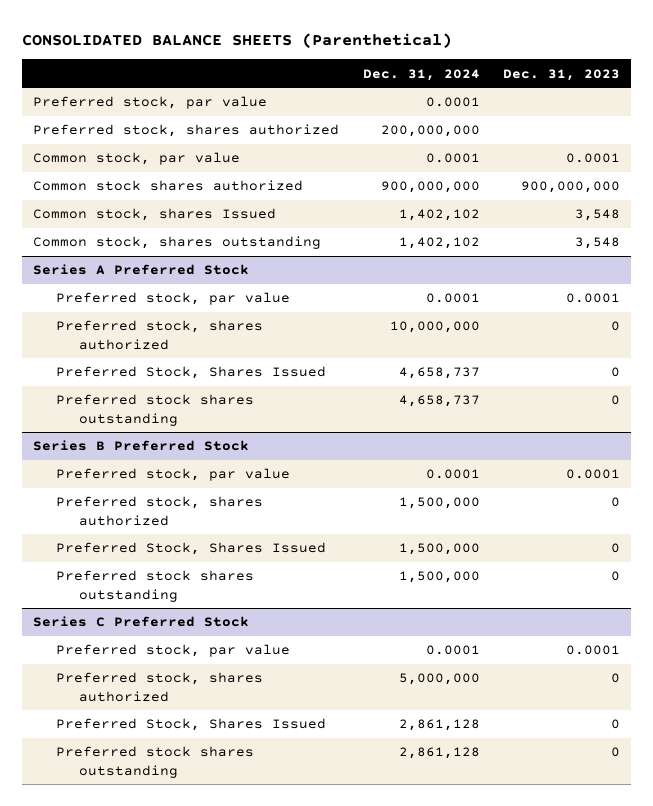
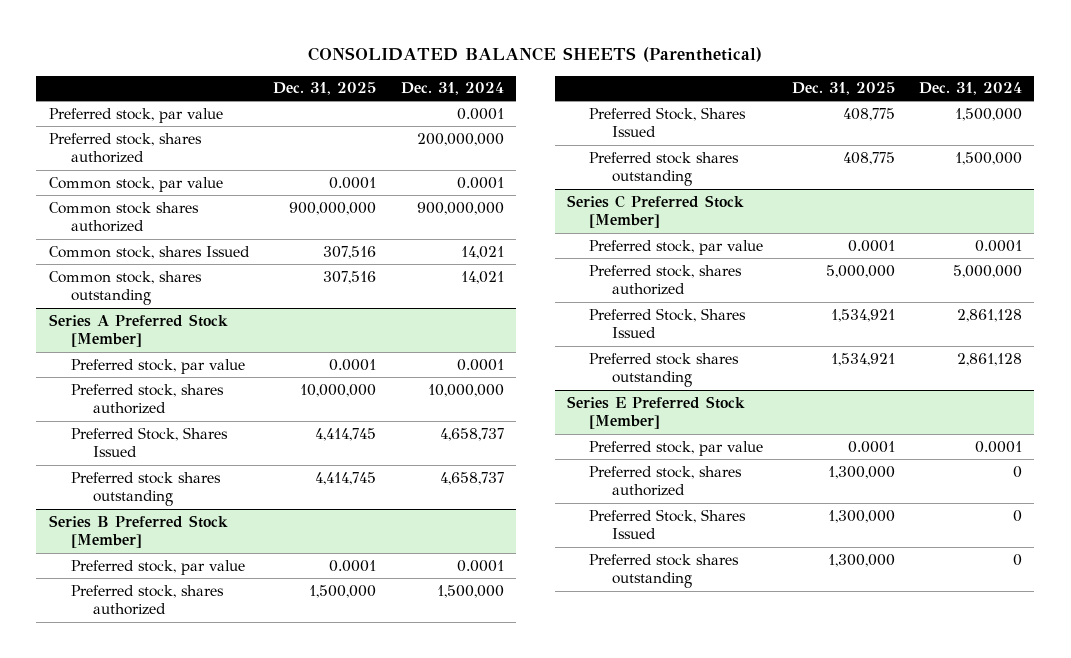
[502,68,620,81] Dec. 31, 2023 -> none
none -> [273,82,377,96] Dec. 31, 2025
[398,209,480,222] 1,402,102 -> [460,245,504,259] 14,021
[398,237,480,250] 1,402,102 -> [460,270,504,284] 14,021
[33,264,250,276] Series A Preferred Stock -> [48,313,228,348] Series A Preferred Stock [Member]
[33,440,250,452] Series B Preferred Stock -> [48,514,228,549] Series B Preferred Stock [Member]
[33,616,250,628] Series C Preferred Stock -> [566,194,744,229] Series C Preferred Stock [Member]
none -> [566,395,745,430] Series E Preferred Stock [Member]
none -> [589,440,764,456] Preferred stock, par value
none -> [589,465,743,497] Preferred stock, shares authorized
none -> [589,508,747,540] Preferred Stock, Shares Issued
none -> [589,553,740,589] Preferred stock shares outstanding

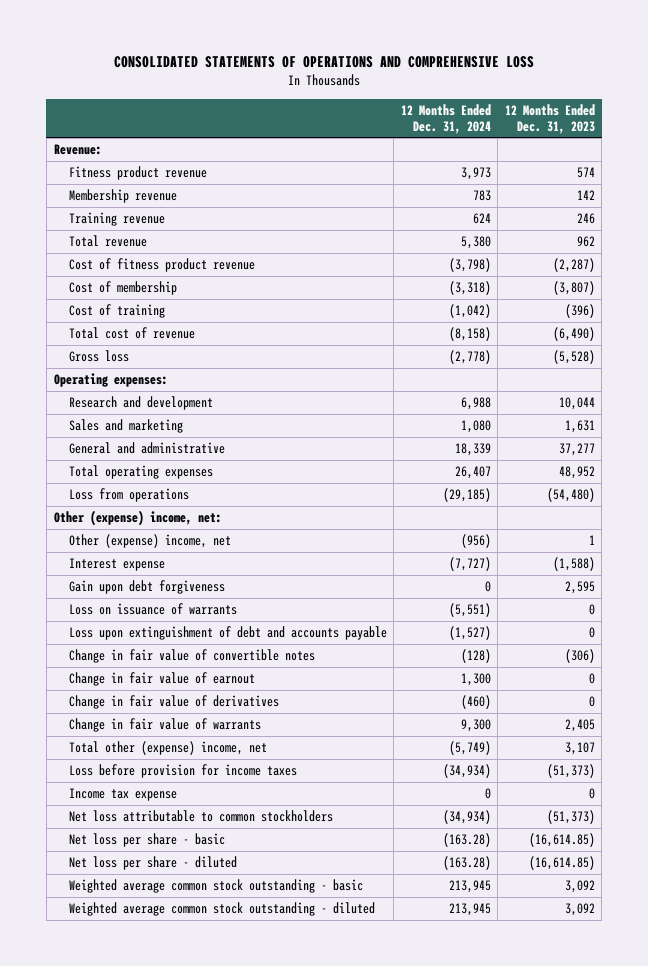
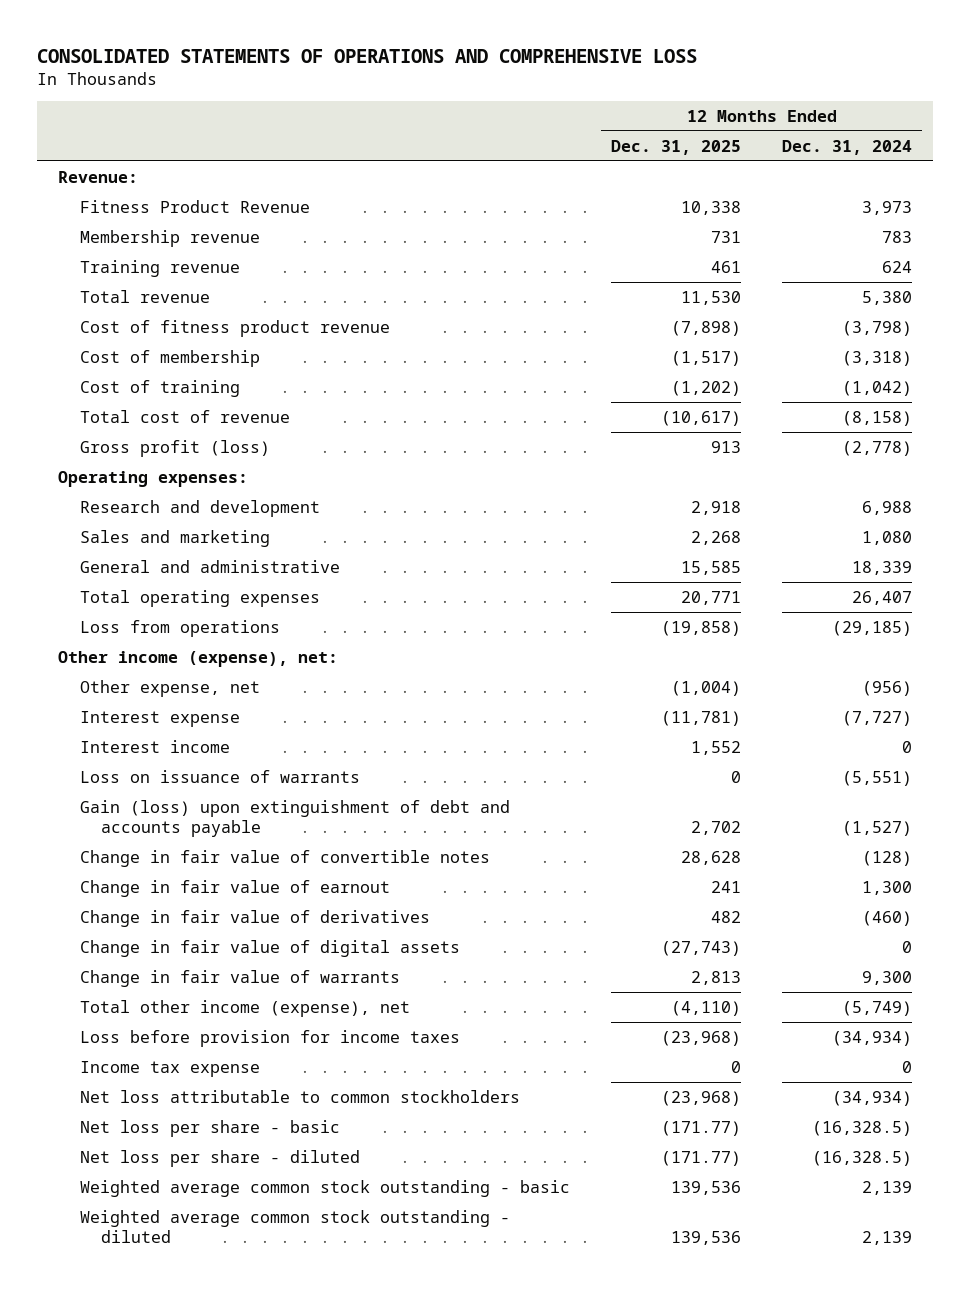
[504,103,595,134] 12 Months Ended Dec. 31, 2023 -> none
none -> [610,139,741,155] Dec. 31, 2025
[68,166,207,181] Fitness product revenue -> [79,199,310,213] Fitness Product Revenue
[68,350,129,363] Gross loss -> [79,439,270,457] Gross profit (loss)
[53,510,222,527] Other (expense) income, net: -> [58,650,339,667] Other income (expense), net:
[68,534,231,549] Other (expense) income, net -> [79,679,260,697] Other expense, net
[68,580,225,595] Gain upon debt forgiveness -> none
none -> [79,739,230,753] Interest income
[68,626,387,641] Loss upon extinguishment of debt and accounts payable -> [79,799,510,837] Gain (loss) upon extinguishment of debt and accounts payable
none -> [79,939,460,957] Change in fair value of digital assets
[68,741,267,756] Total other (expense) income, net -> [79,999,410,1017] Total other income (expense), net
[442,833,491,848] (163.28) -> [812,1120,913,1136] (16,328.5)
[442,856,491,871] (163.28) -> [812,1150,913,1166] (16,328.5)
[448,880,491,894] 213,945 -> [862,1180,913,1195] 2,139
[448,903,491,917] 213,945 -> [862,1230,913,1245] 2,139

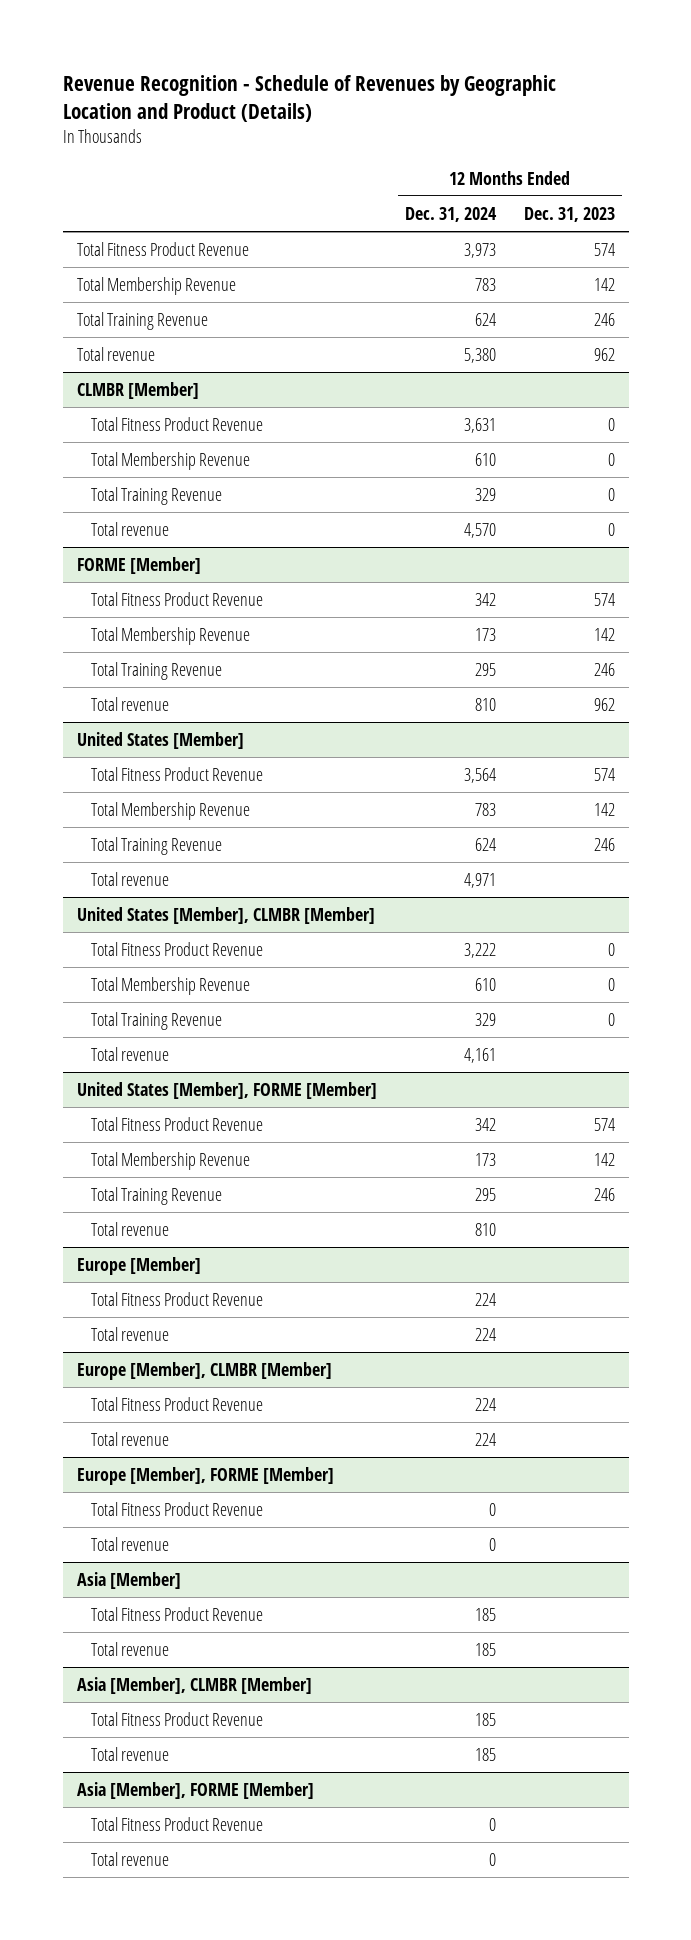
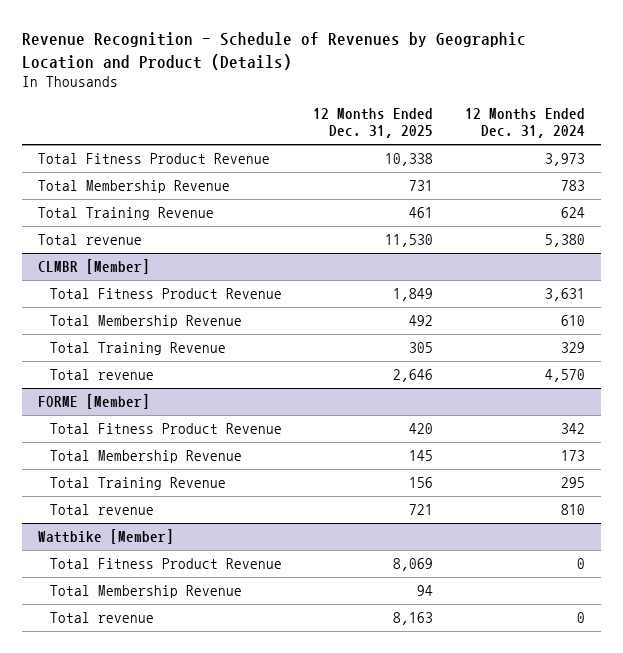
[523,206,615,222] Dec. 31, 2023 -> none
none -> [313,108,434,139] 12 Months Ended Dec. 31, 2025
[76,731,244,749] United States [Member] -> none
[91,766,264,781] Total Fitness Product Revenue -> none
[91,801,251,820] Total Membership Revenue -> none
[91,836,223,855] Total Training Revenue -> none
[91,871,170,886] Total revenue -> none
[76,906,375,924] United States [Member], CLMBR [Member] -> none
[91,941,264,956] Total Fitness Product Revenue -> none
[91,976,251,995] Total Membership Revenue -> none
[91,1011,223,1030] Total Training Revenue -> none
[91,1046,170,1061] Total revenue -> none
[76,1081,377,1099] United States [Member], FORME [Member] -> none
[91,1116,264,1131] Total Fitness Product Revenue -> none
[91,1151,251,1170] Total Membership Revenue -> none
[91,1186,223,1205] Total Training Revenue -> none
[91,1221,170,1236] Total revenue -> none
[76,1256,201,1275] Europe [Member] -> none
[91,1291,264,1306] Total Fitness Product Revenue -> none
[91,1326,170,1341] Total revenue -> none
[76,1361,332,1380] Europe [Member], CLMBR [Member] -> none
[91,1396,264,1411] Total Fitness Product Revenue -> none
[91,1431,170,1446] Total revenue -> none
[76,1466,334,1485] Europe [Member], FORME [Member] -> none
[91,1501,264,1516] Total Fitness Product Revenue -> none
[91,1536,170,1551] Total revenue -> none
[76,1571,181,1589] Asia [Member] -> none
[91,1606,264,1621] Total Fitness Product Revenue -> none
[91,1641,170,1656] Total revenue -> none
[76,1676,312,1694] Asia [Member], CLMBR [Member] -> none
[91,1711,264,1726] Total Fitness Product Revenue -> none
[91,1746,170,1761] Total revenue -> none
[76,1781,314,1799] Asia [Member], FORME [Member] -> none
none -> [37,529,174,545] Wattbike [Member]
none -> [49,585,242,599] Total Membership Revenue

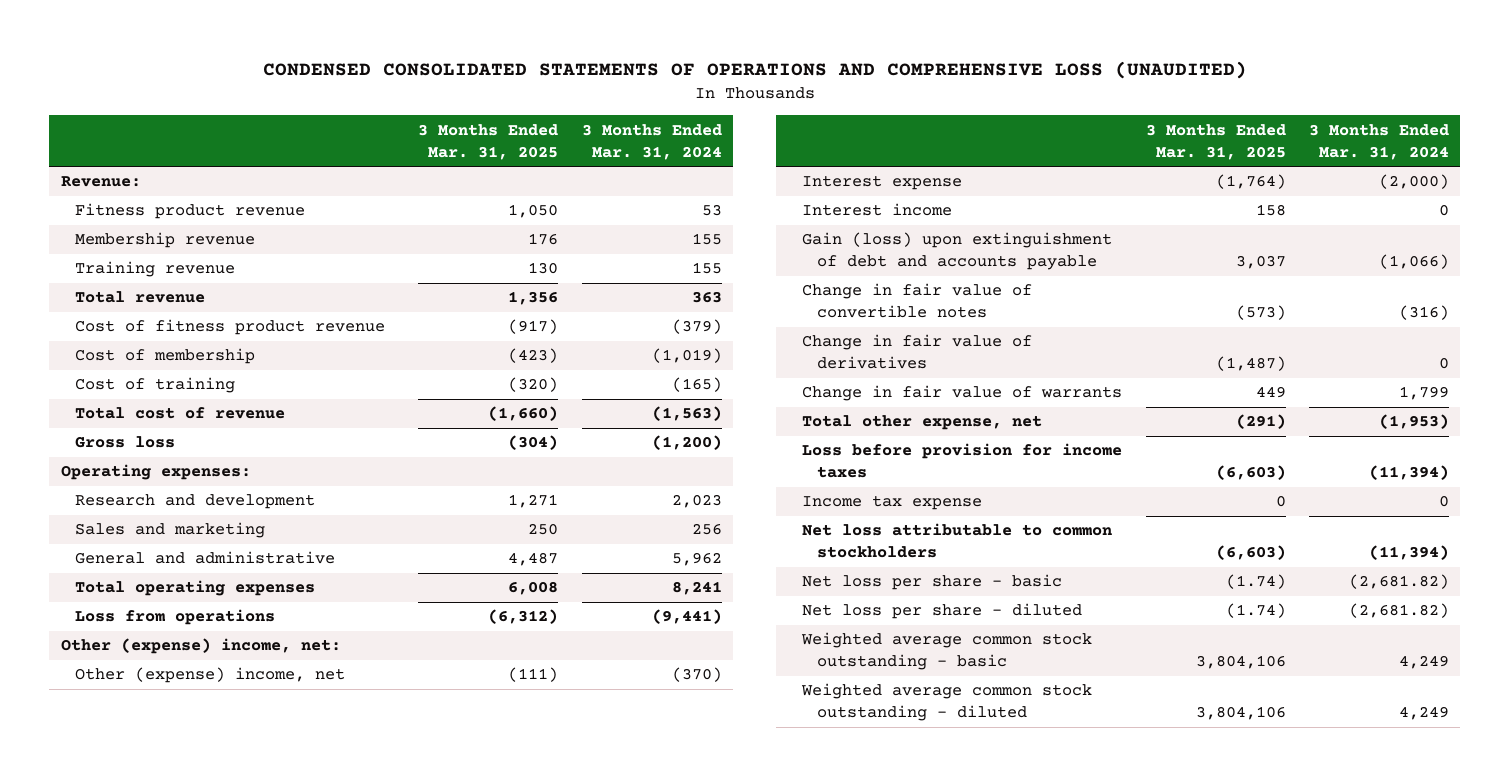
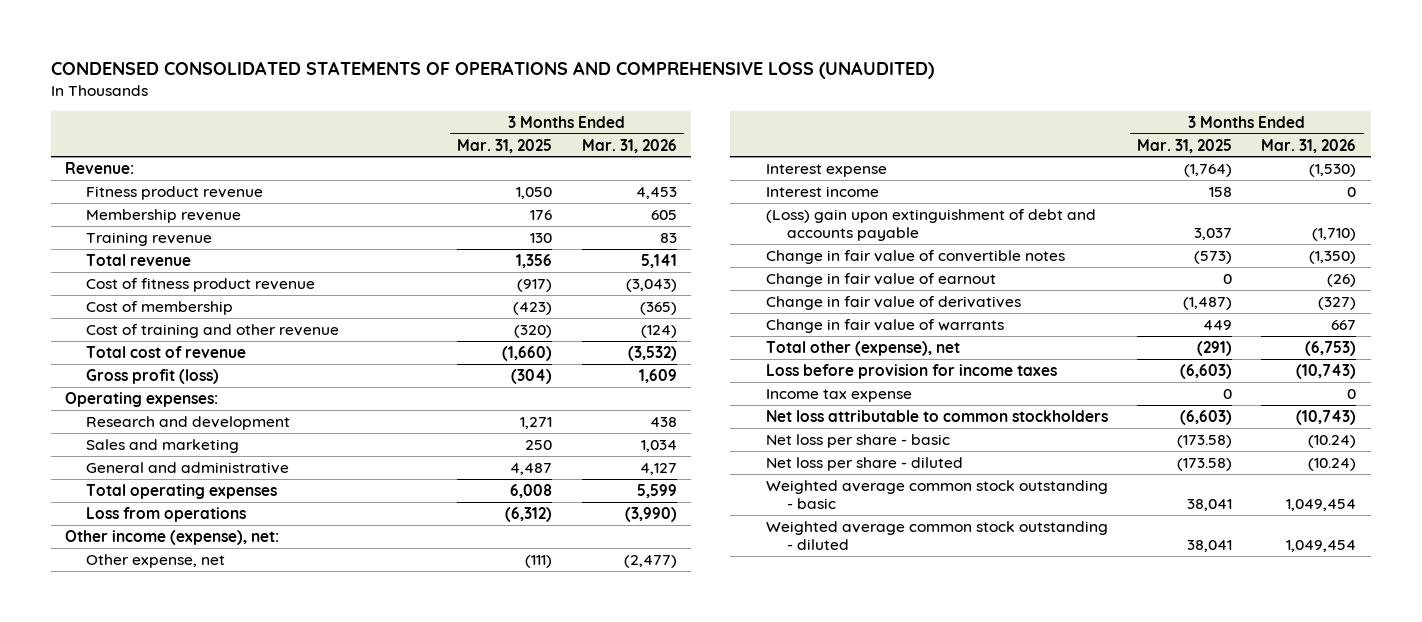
[581,123,722,160] 3 Months Ended Mar. 31, 2024 -> none
none -> [581,138,677,153] Mar. 31, 2026
[75,377,236,394] Cost of training -> [86,323,340,338] Cost of training and other revenue
[75,436,176,449] Gross loss -> [86,368,220,384] Gross profit (loss)
[60,638,341,655] Other (expense) income, net: -> [65,529,280,545] Other income (expense), net:
[75,667,346,684] Other (expense) income, net -> [86,553,226,568] Other expense, net
[802,232,1113,271] Gain (loss) upon extinguishment of debt and accounts payable -> [765,208,1096,242] (Loss) gain upon extinguishment of debt and accounts payable
none -> [765,272,996,287] Change in fair value of earnout
[802,415,1043,431] Total other expense, net -> [765,340,960,356] Total other (expense), net
[1225,574,1286,590] (1.74) -> [1177,434,1233,448] (173.58)
[1225,603,1286,619] (1.74) -> [1177,457,1233,471] (173.58)
[1195,655,1286,670] 3,804,106 -> [1187,499,1233,512] 38,041
[1195,706,1286,721] 3,804,106 -> [1187,540,1233,553] 38,041

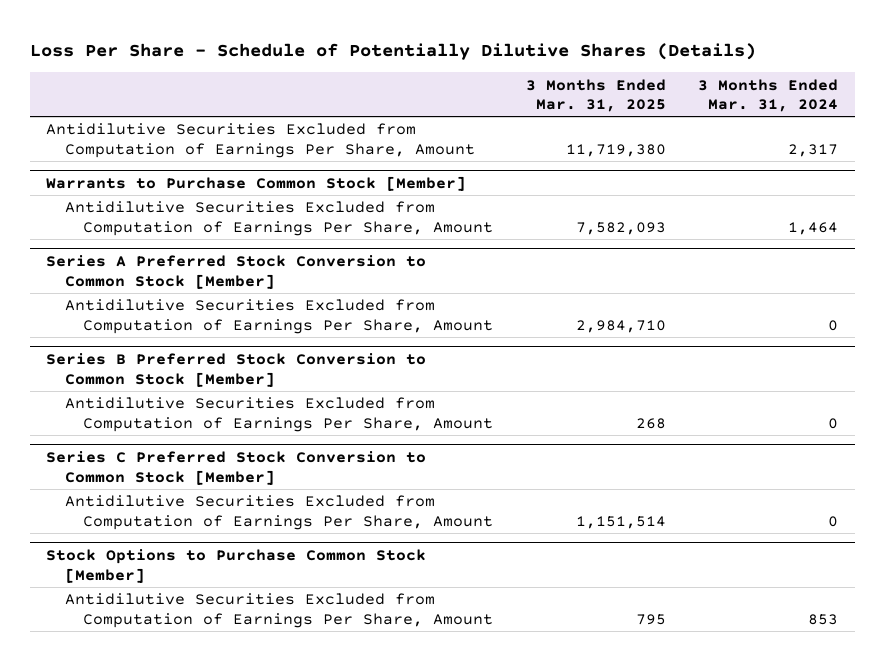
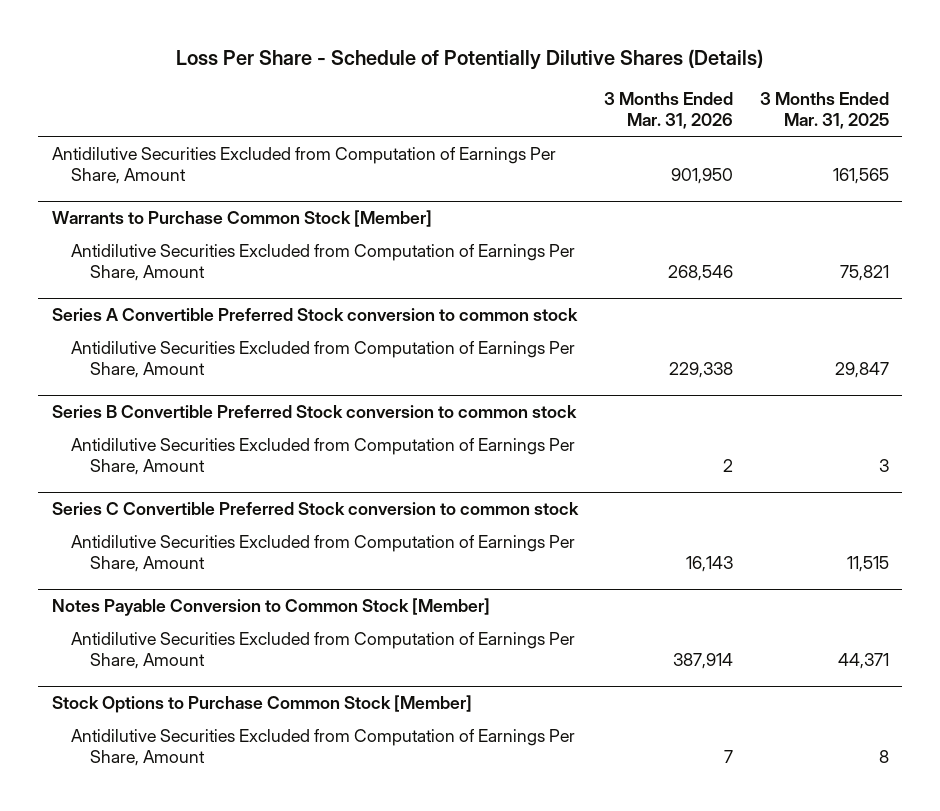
[698,78,839,113] 3 Months Ended Mar. 31, 2024 -> none
none -> [604,92,734,130] 3 Months Ended Mar. 31, 2026
[565,143,666,157] 11,719,380 -> [832,167,889,184] 161,565
[575,221,666,235] 7,582,093 -> [839,264,889,281] 75,821
[46,254,427,289] Series A Preferred Stock Conversion to Common Stock [Member] -> [51,308,578,322] Series A Convertible Preferred Stock conversion to common stock
[575,319,666,333] 2,984,710 -> [834,361,889,378] 29,847
[46,352,427,387] Series B Preferred Stock Conversion to Common Stock [Member] -> [51,405,577,419] Series B Convertible Preferred Stock conversion to common stock
[635,417,666,429] 268 -> [878,458,889,472] 3
[46,450,427,485] Series C Preferred Stock Conversion to Common Stock [Member] -> [51,502,579,516] Series C Convertible Preferred Stock conversion to common stock
[575,515,666,529] 1,151,514 -> [846,555,889,572] 11,515
none -> [51,598,490,617] Notes Payable Conversion to Common Stock [Member]
none -> [70,631,575,669] Antidilutive Securities Excluded from Computation of Earnings Per Share, Amount
[635,613,666,625] 795 -> [878,749,889,763] 8

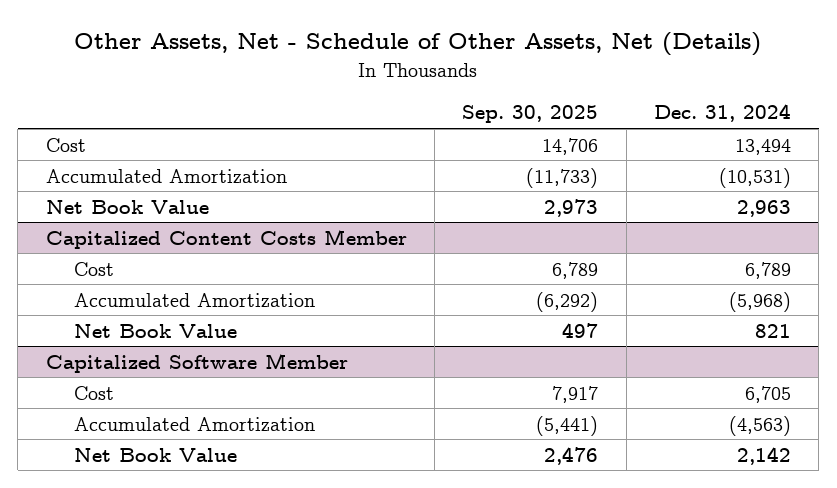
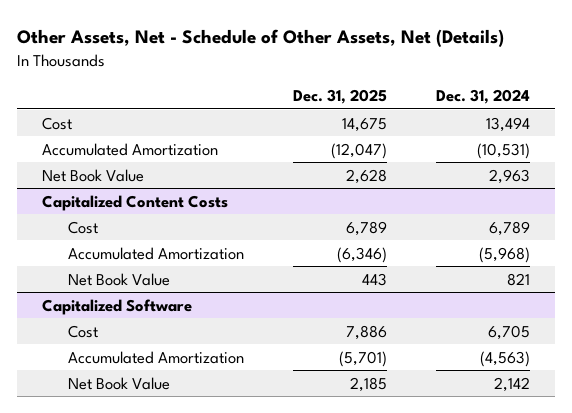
[462,105,599,124] Sep. 30, 2025 -> none
none -> [292,89,387,105] Dec. 31, 2025
[45,228,407,249] Capitalized Content Costs Member -> [42,194,229,211] Capitalized Content Costs
[45,352,348,373] Capitalized Software Member -> [42,298,193,315] Capitalized Software

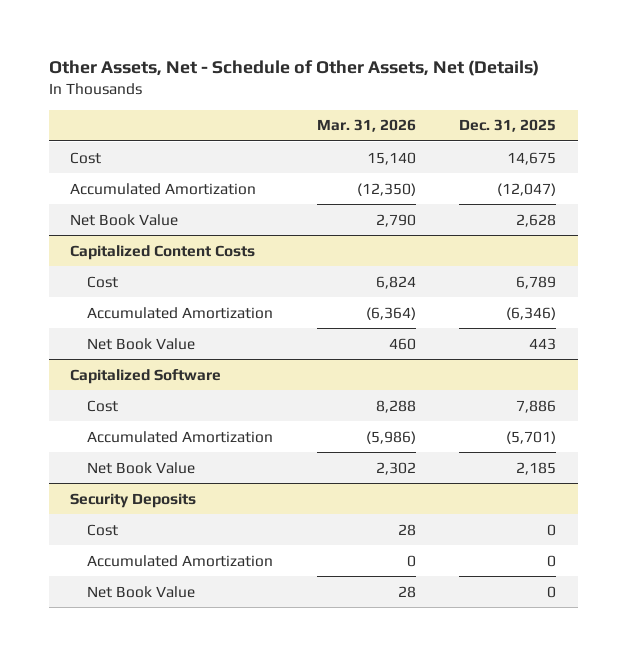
[435,89,530,105] Dec. 31, 2024 -> none
none -> [316,119,416,133] Mar. 31, 2026
none -> [70,492,197,508] Security Deposits
none -> [87,523,119,536] Cost
none -> [87,554,274,567] Accumulated Amortization
none -> [87,585,196,598] Net Book Value

